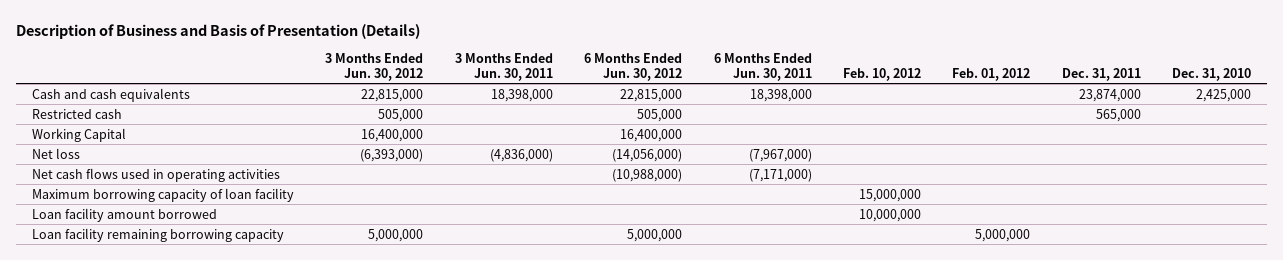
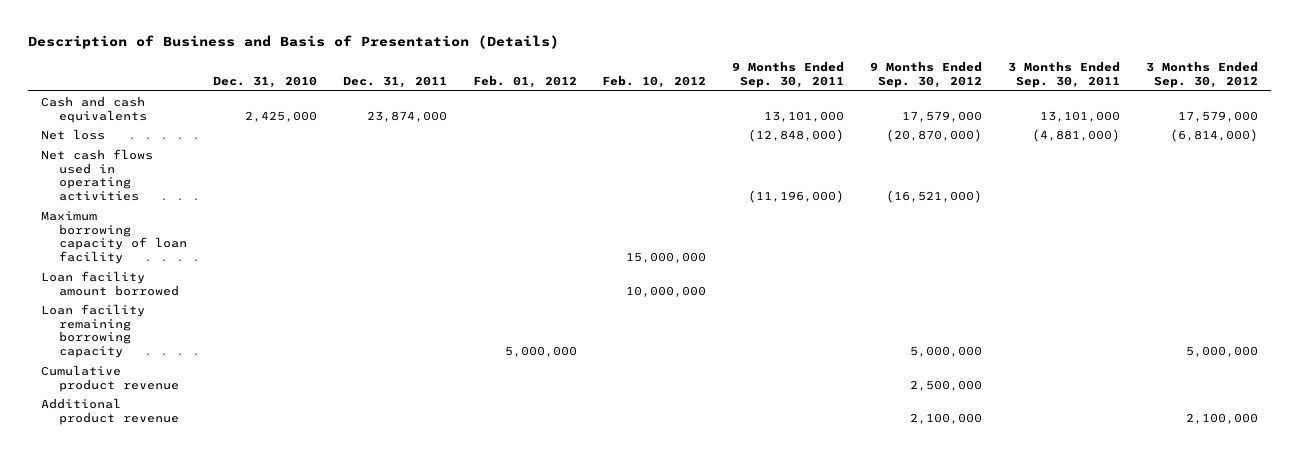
[325,52,424,81] 3 Months Ended Jun. 30, 2012 -> none
[454,52,553,81] 3 Months Ended Jun. 30, 2011 -> none
[584,52,683,81] 6 Months Ended Jun. 30, 2012 -> none
[713,52,812,81] 6 Months Ended Jun. 30, 2011 -> none
none -> [732,61,845,88] 9 Months Ended Sep. 30, 2011
none -> [870,61,983,88] 9 Months Ended Sep. 30, 2012
none -> [1008,61,1121,88] 3 Months Ended Sep. 30, 2011
none -> [1146,61,1259,88] 3 Months Ended Sep. 30, 2012
[31,108,122,119] Restricted cash -> none
[31,127,126,142] Working Capital -> none
none -> [41,364,179,392] Cumulative product revenue
none -> [41,397,179,425] Additional product revenue

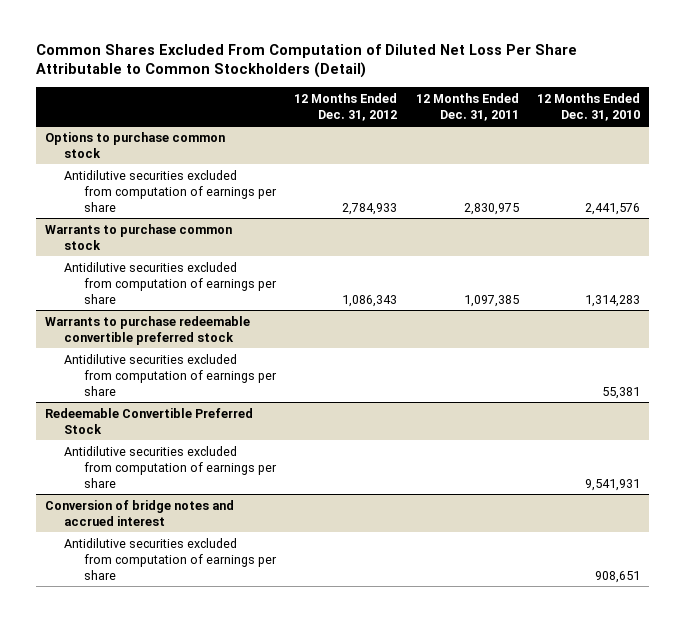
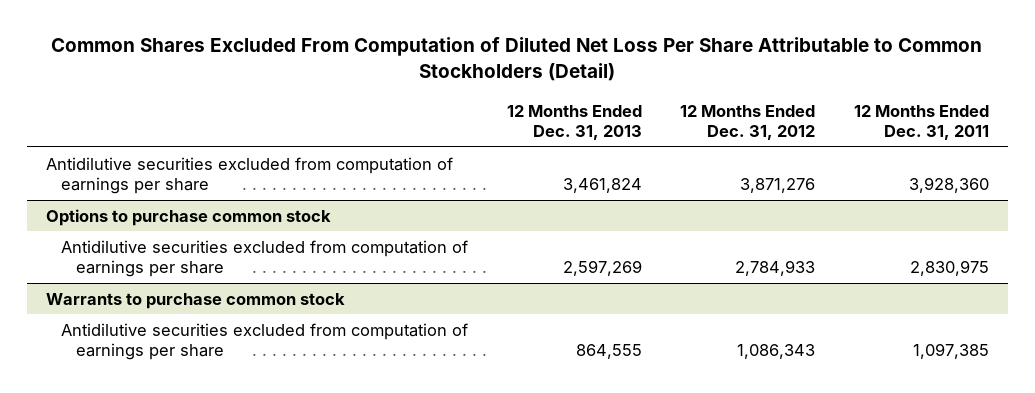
[537,92,641,121] 12 Months Ended Dec. 31, 2010 -> none
none -> [506,104,642,141] 12 Months Ended Dec. 31, 2013
none -> [45,156,453,195] Antidilutive securities excluded from computation of earnings per share
[44,315,250,345] Warrants to purchase redeemable convertible preferred stock -> none
[64,353,277,396] Antidilutive securities excluded from computation of earnings per share -> none
[44,407,253,434] Redeemable Convertible Preferred Stock -> none
[64,445,277,488] Antidilutive securities excluded from computation of earnings per share -> none
[44,499,234,526] Conversion of bridge notes and accrued interest -> none
[64,537,277,580] Antidilutive securities excluded from computation of earnings per share -> none

